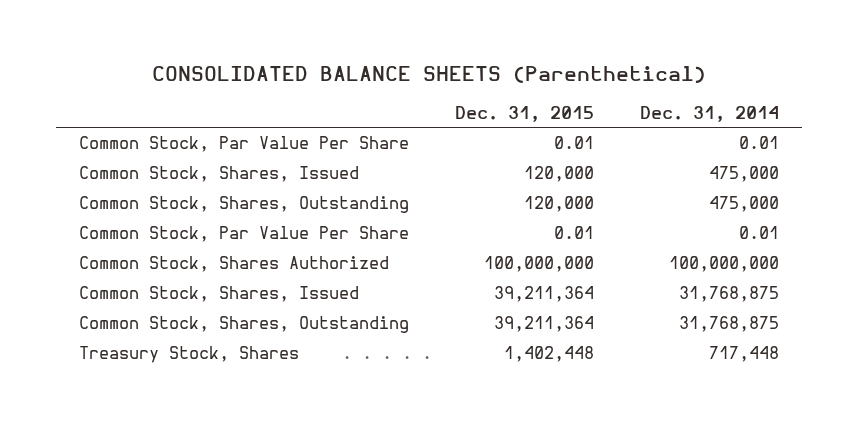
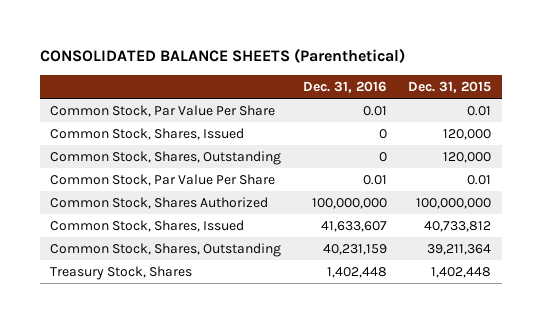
[639,105,779,122] Dec. 31, 2014 -> none
none -> [302,80,387,93] Dec. 31, 2016
[493,286,594,303] 39,211,364 -> [424,220,492,232] 40,733,812

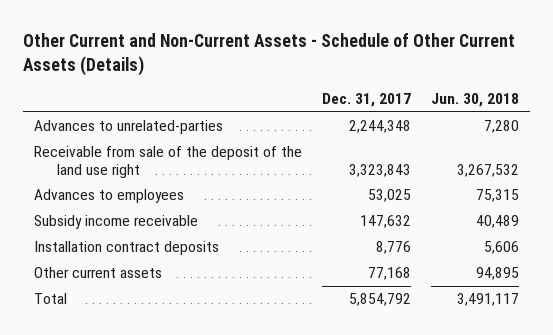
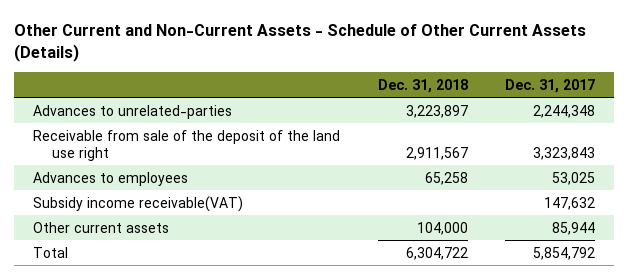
[431,93,520,108] Jun. 30, 2018 -> none
none -> [377,78,468,93] Dec. 31, 2018
[33,241,219,256] Installation contract deposits -> none
[33,215,198,230] Subsidy income receivable -> [32,195,243,212] Subsidy income receivable(VAT)
[368,267,412,281] 77,168 -> [552,221,596,235] 85,944

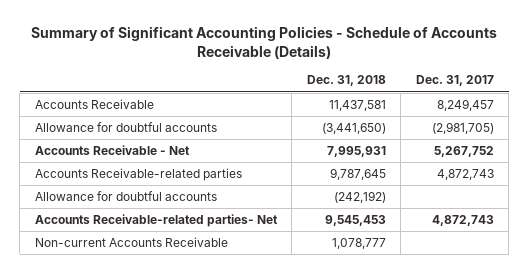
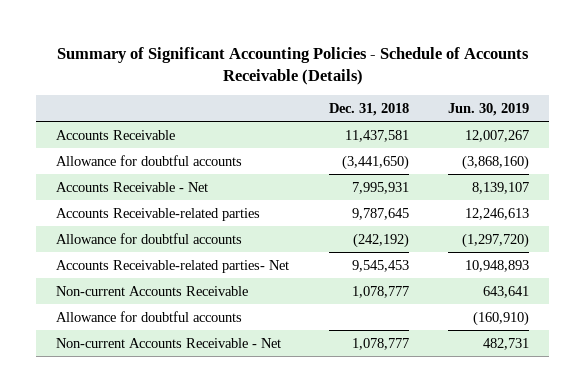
[415,75,494,87] Dec. 31, 2017 -> none
none -> [448,102,530,116] Jun. 30, 2019
none -> [56,310,243,322] Allowance for doubtful accounts
none -> [56,337,282,348] Non-current Accounts Receivable - Net

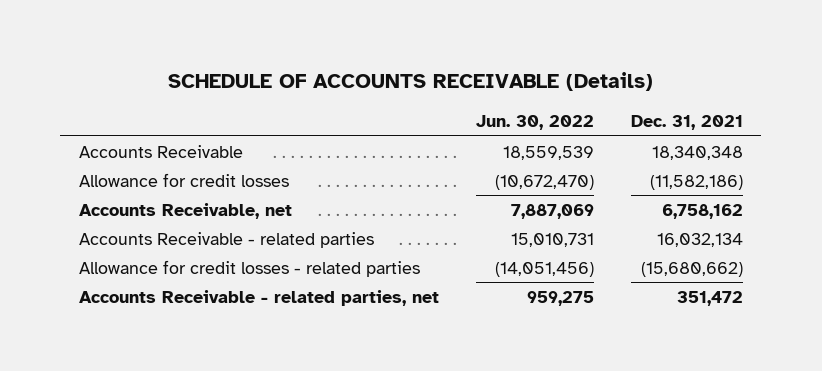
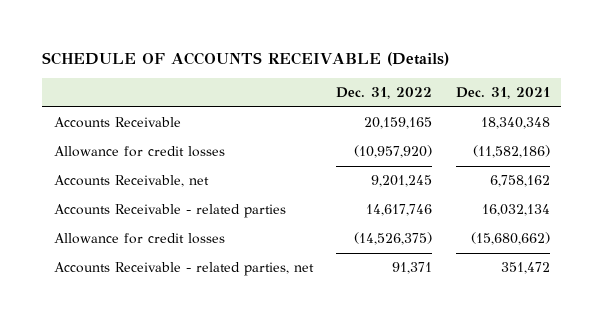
[475,115,594,131] Jun. 30, 2022 -> none
none -> [336,87,433,100] Dec. 31, 2022
[78,259,420,277] Allowance for credit losses - related parties -> [53,233,225,245] Allowance for credit losses

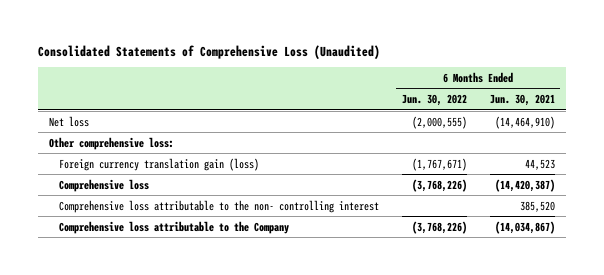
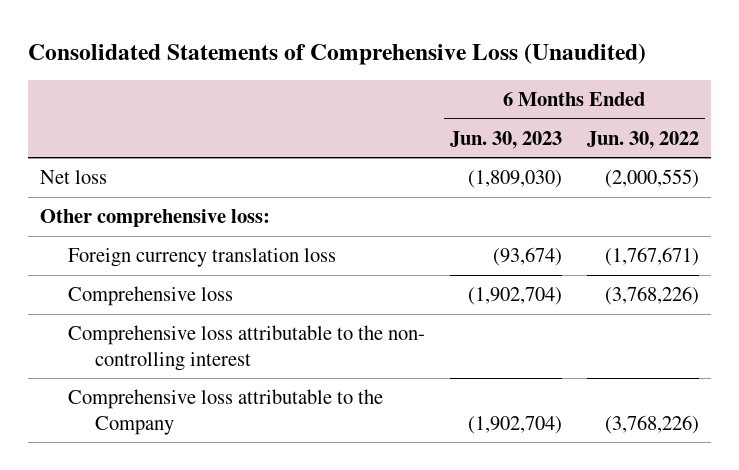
[489,94,555,107] Jun. 30, 2021 -> none
none -> [449,130,562,149] Jun. 30, 2023
[59,157,260,171] Foreign currency translation gain (loss) -> [67,248,336,268] Foreign currency translation loss

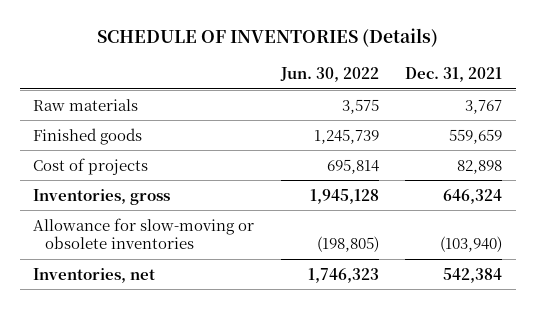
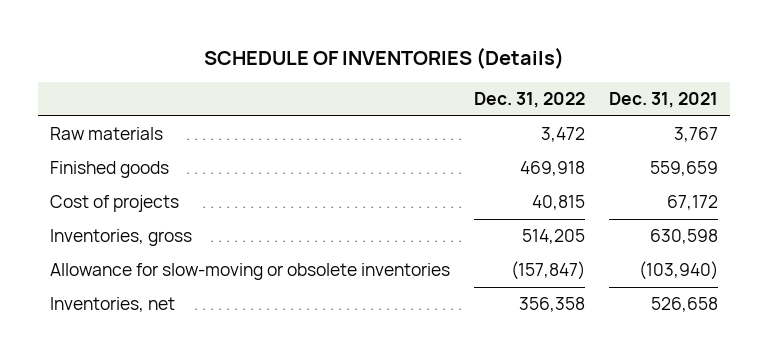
[279,67,379,83] Jun. 30, 2022 -> none
none -> [473,92,585,109] Dec. 31, 2022
[457,159,503,174] 82,898 -> [666,195,718,211] 67,172
[443,188,503,204] 646,324 -> [649,229,718,245] 630,598
[443,267,503,283] 542,384 -> [650,297,718,313] 526,658

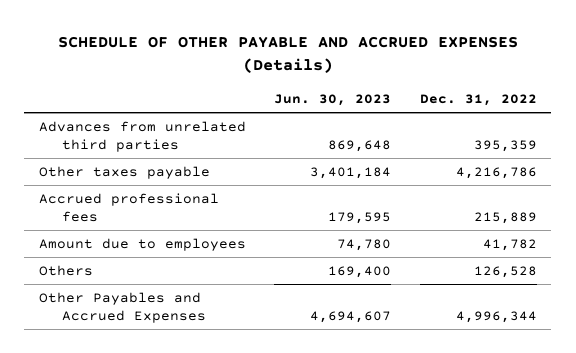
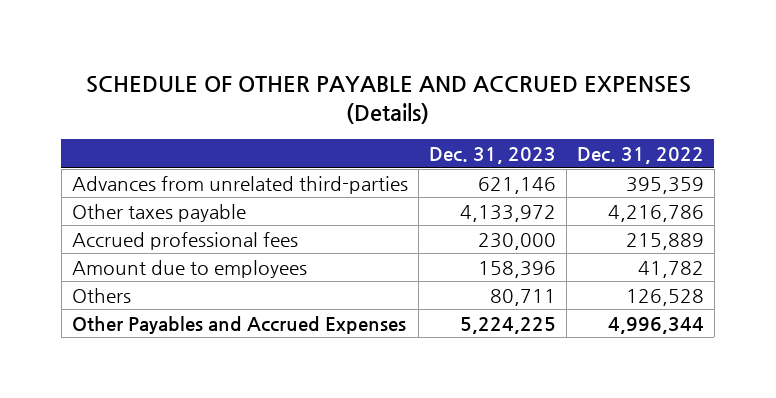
[274,93,392,106] Jun. 30, 2023 -> none
none -> [428,147,556,165] Dec. 31, 2023
[38,121,246,152] Advances from unrelated third parties -> [71,175,408,194] Advances from unrelated third-parties

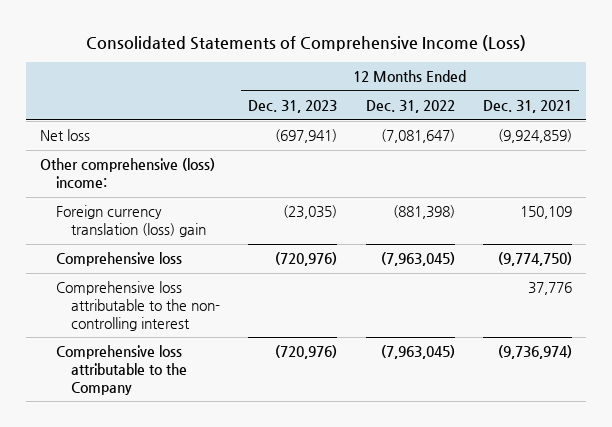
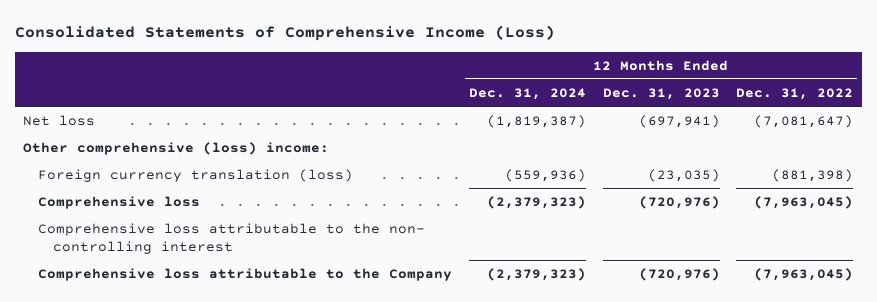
[482,100,572,114] Dec. 31, 2021 -> none
none -> [469,87,587,100] Dec. 31, 2024
[55,205,206,238] Foreign currency translation (loss) gain -> [38,168,354,182] Foreign currency translation (loss)

